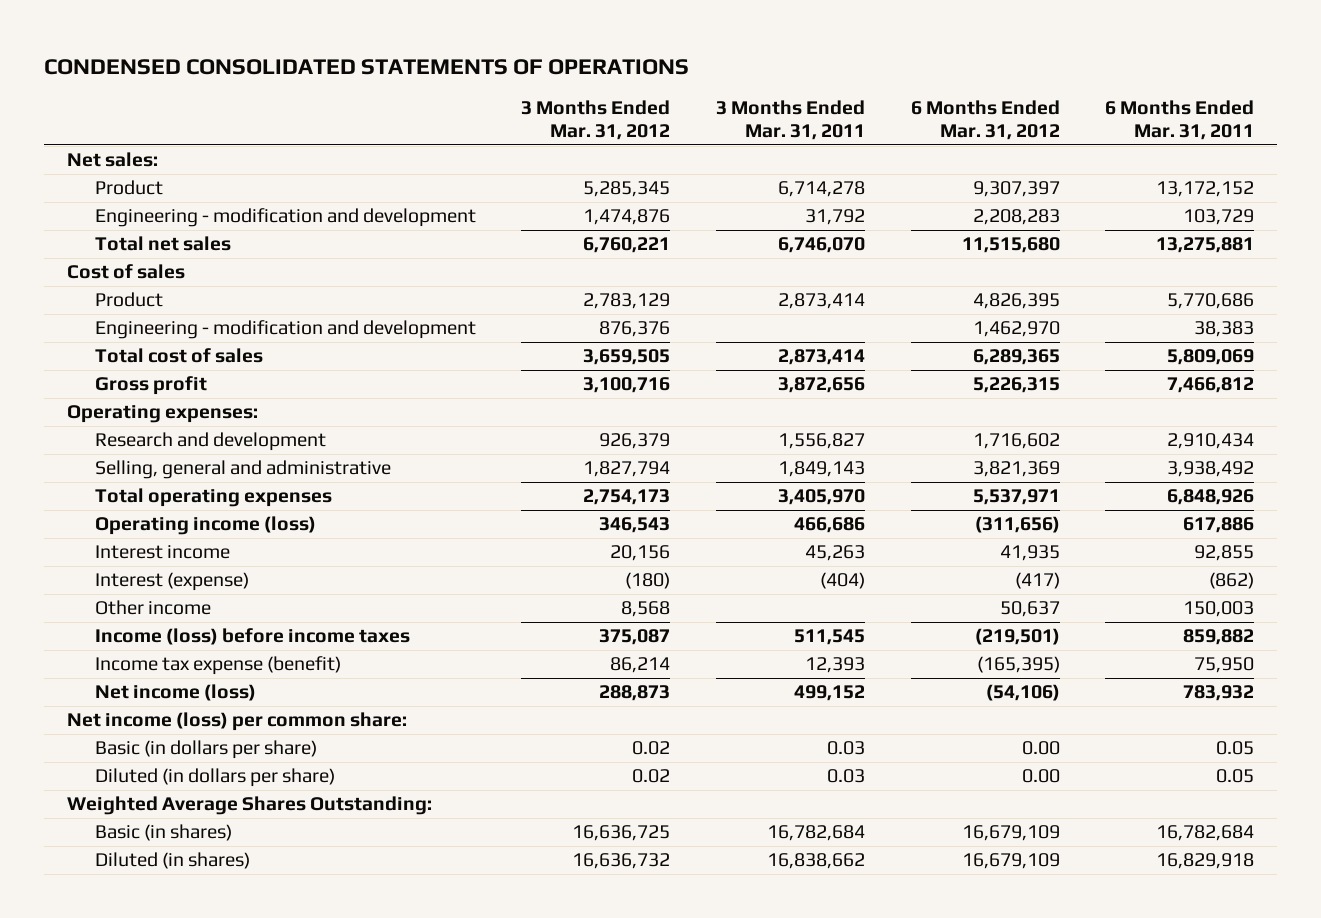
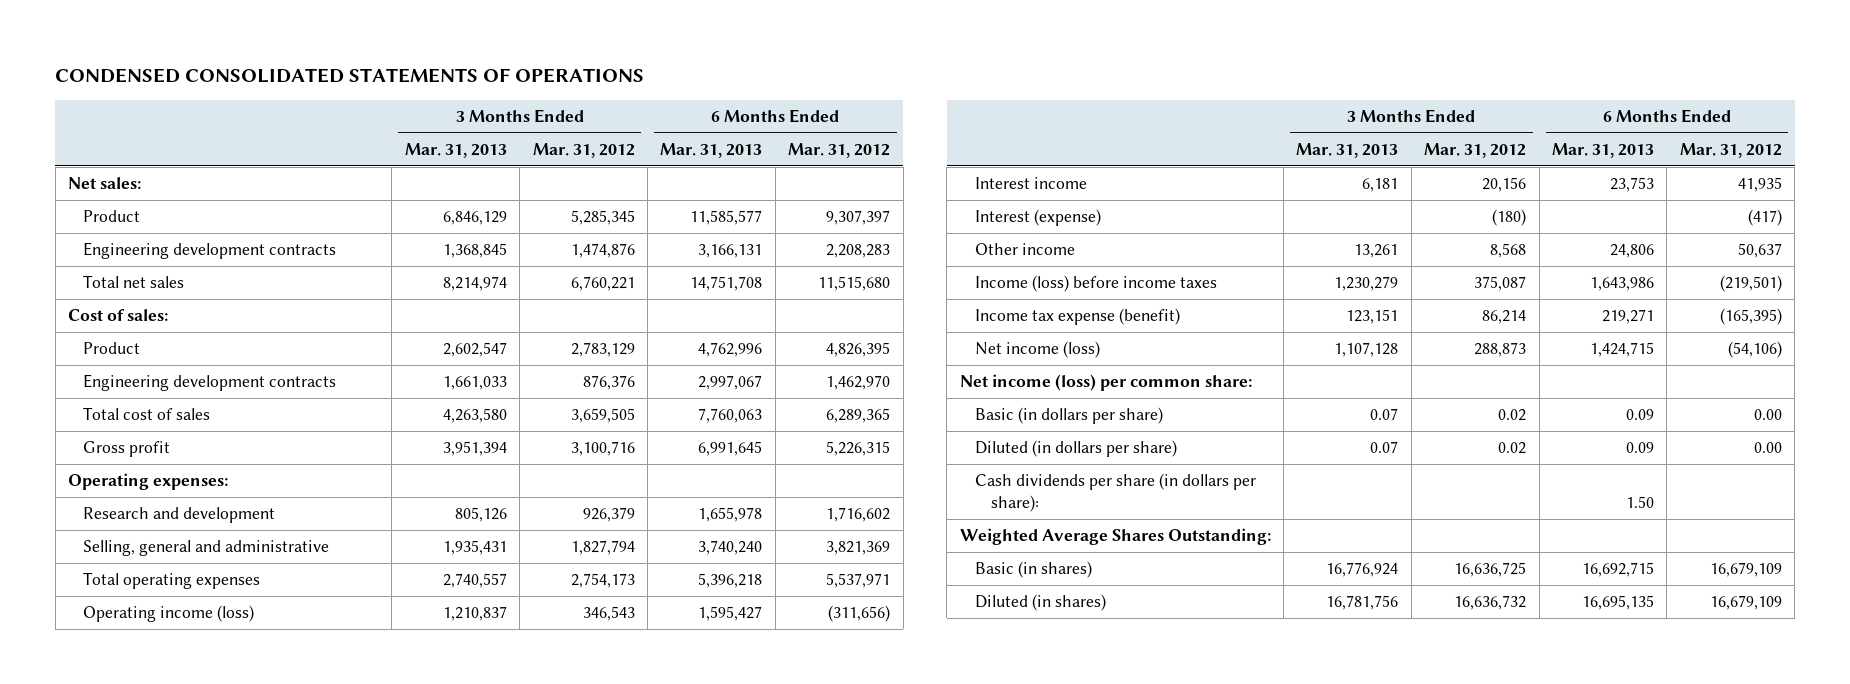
[715,100,865,140] 3 Months Ended Mar. 31, 2011 -> none
[1105,100,1255,140] 6 Months Ended Mar. 31, 2011 -> none
none -> [404,142,507,158] Mar. 31, 2013
none -> [660,142,763,158] Mar. 31, 2013
[94,208,476,228] Engineering - modification and development -> [83,242,337,260] Engineering development contracts
[66,264,185,280] Cost of sales -> [67,309,168,322] Cost of sales:
[94,320,476,340] Engineering - modification and development -> [83,374,337,392] Engineering development contracts
none -> [975,473,1257,512] Cash dividends per share (in dollars per share):

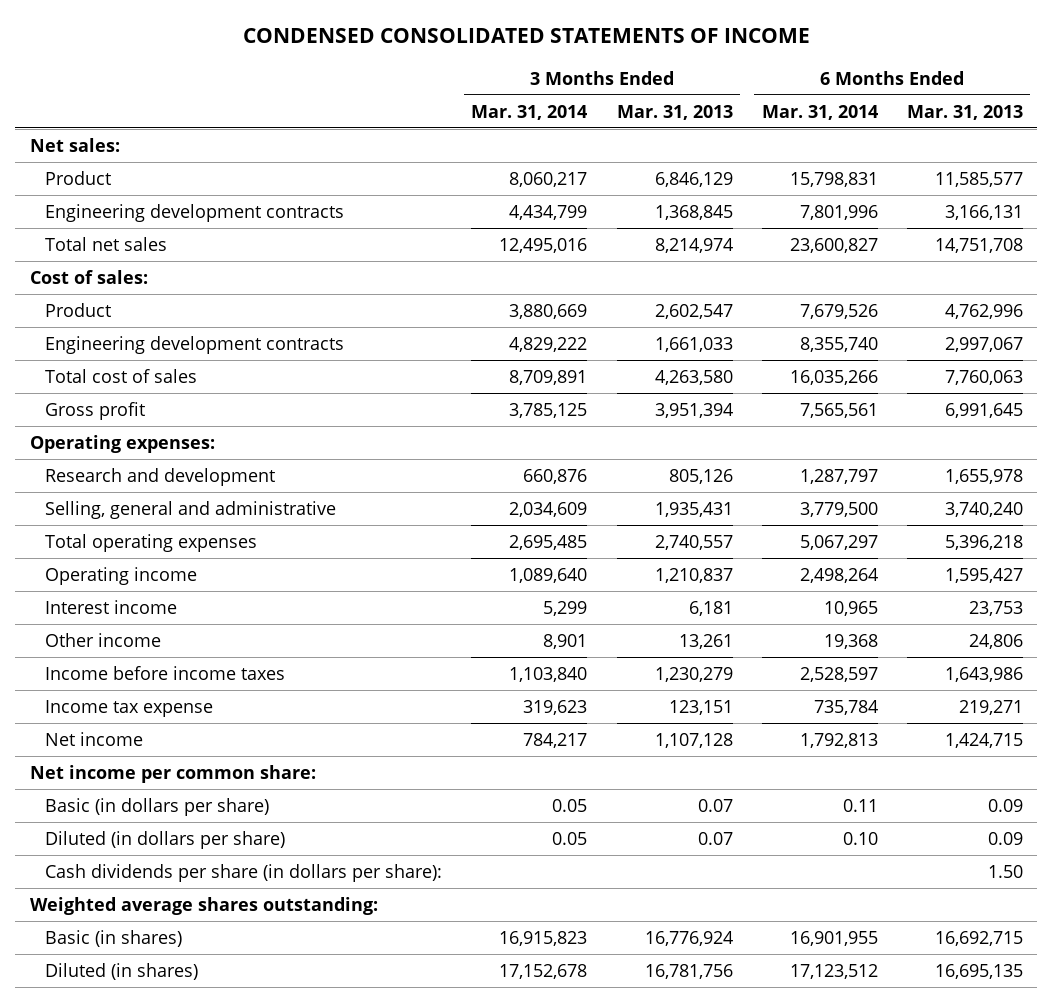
[55,68,645,84] CONDENSED CONSOLIDATED STATEMENTS OF OPERATIONS -> [243,28,811,44] CONDENSED CONSOLIDATED STATEMENTS OF INCOME
[532,142,635,158] Mar. 31, 2012 -> none
[788,142,891,158] Mar. 31, 2012 -> none
none -> [471,104,588,120] Mar. 31, 2014
none -> [761,104,878,120] Mar. 31, 2014
[83,605,255,623] Operating income (loss) -> [45,566,198,585] Operating income
[975,209,1102,227] Interest (expense) -> none
[975,275,1218,293] Income (loss) before income taxes -> [45,665,286,680] Income before income taxes
[975,308,1181,326] Income tax expense (benefit) -> [45,699,214,717] Income tax expense
[975,341,1101,359] Net income (loss) -> [45,731,144,746] Net income
[959,374,1252,392] Net income (loss) per common share: -> [29,764,316,783] Net income per common share:
[959,528,1271,546] Weighted Average Shares Outstanding: -> [29,896,378,915] Weighted average shares outstanding:

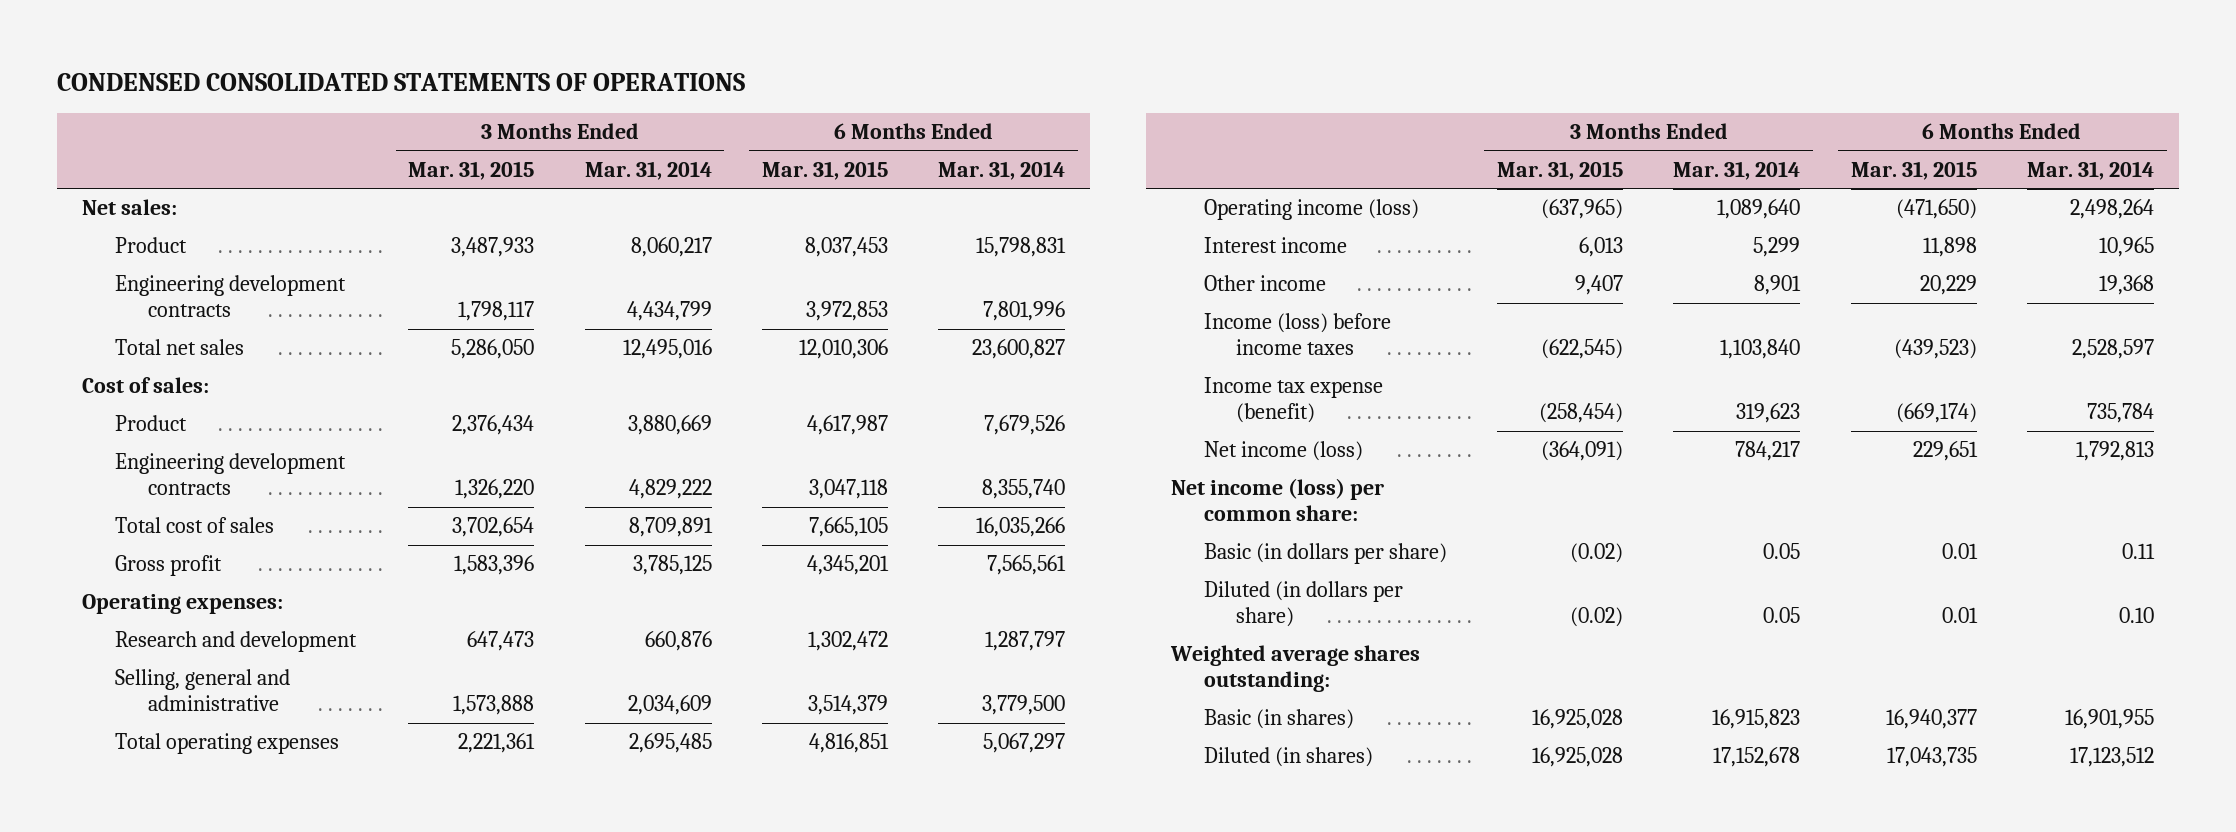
[243,28,811,44] CONDENSED CONSOLIDATED STATEMENTS OF INCOME -> [56,73,745,92] CONDENSED CONSOLIDATED STATEMENTS OF OPERATIONS
[616,104,733,120] Mar. 31, 2013 -> none
[906,104,1023,120] Mar. 31, 2013 -> none
none -> [408,161,535,181] Mar. 31, 2015
none -> [761,161,888,181] Mar. 31, 2015
[45,566,198,585] Operating income -> [1203,199,1419,221] Operating income (loss)
[45,665,286,680] Income before income taxes -> [1203,313,1391,356] Income (loss) before income taxes
[45,699,214,717] Income tax expense -> [1203,377,1383,424] Income tax expense (benefit)
[45,731,144,746] Net income -> [1203,441,1363,462] Net income (loss)
[29,764,316,783] Net income per common share: -> [1170,478,1384,522] Net income (loss) per common share:
[45,863,443,882] Cash dividends per share (in dollars per share): -> none

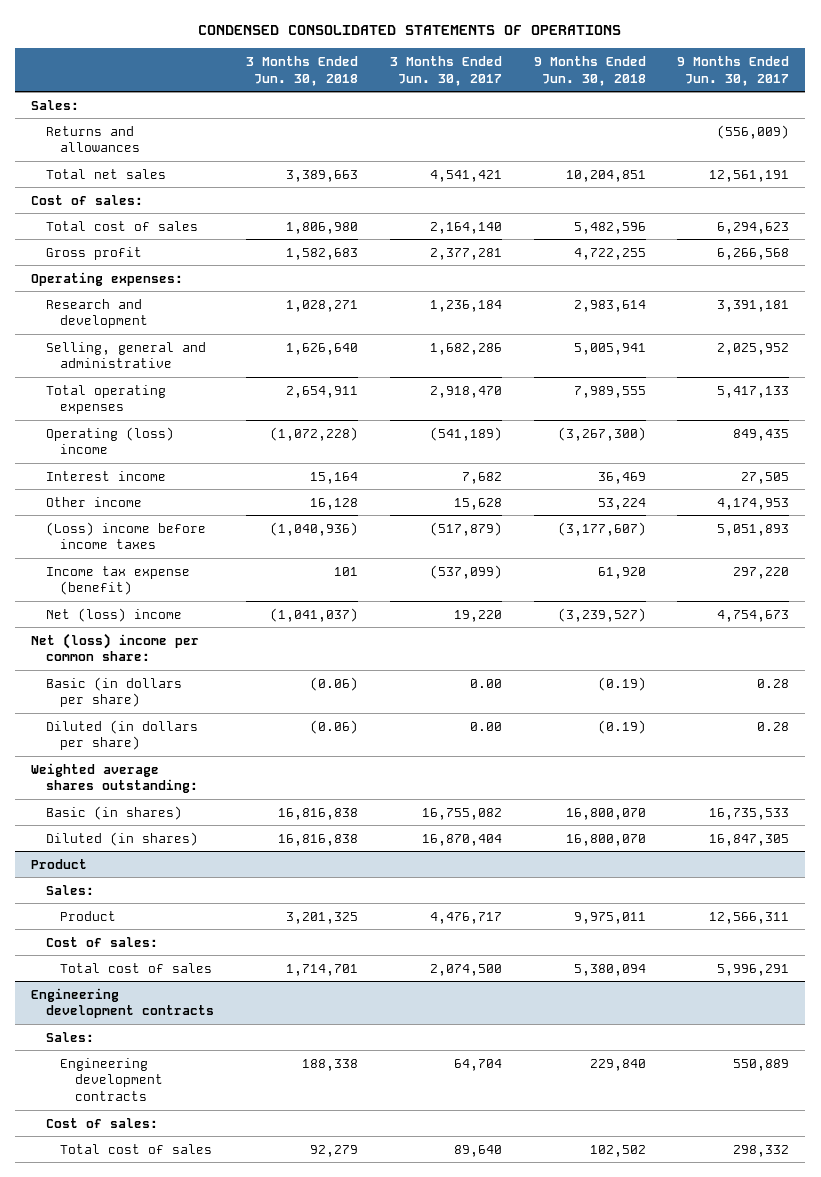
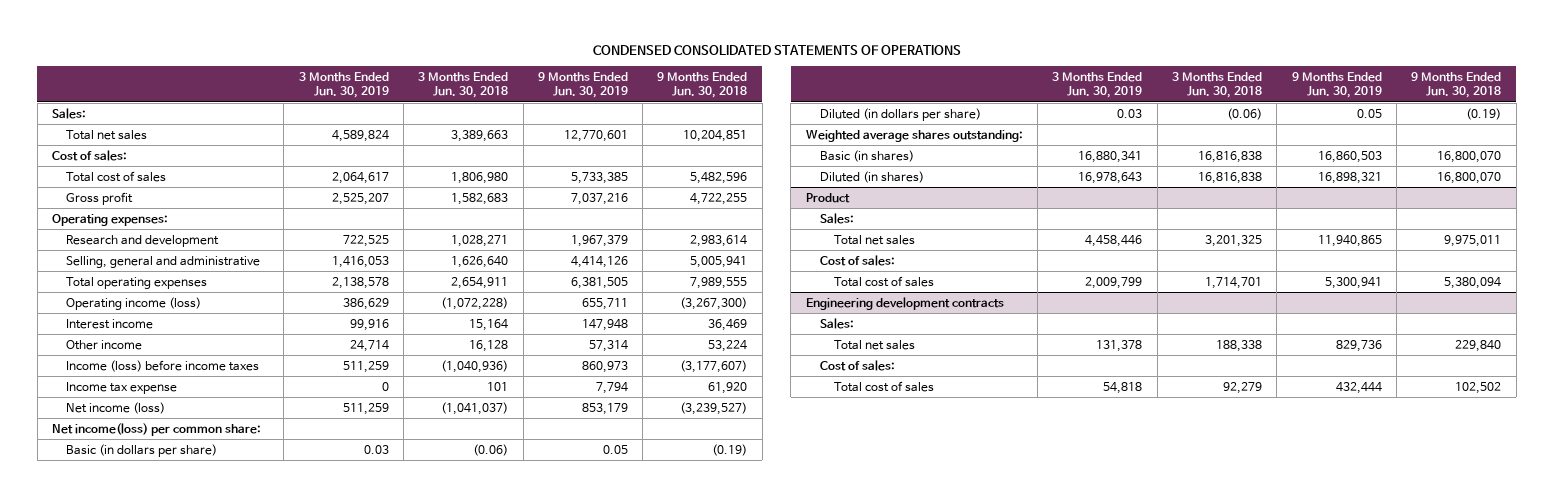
[389,56,502,86] 3 Months Ended Jun. 30, 2017 -> none
[677,56,790,86] 9 Months Ended Jun. 30, 2017 -> none
none -> [298,72,389,99] 3 Months Ended Jun. 30, 2019
none -> [537,72,628,99] 9 Months Ended Jun. 30, 2019
[45,125,141,153] Returns and allowances -> none
[45,426,174,455] Operating (loss) income -> [66,296,202,310] Operating income (loss)
[45,521,206,550] (Loss) income before income taxes -> [66,359,260,372] Income (loss) before income taxes
[45,565,190,596] Income tax expense (benefit) -> [66,381,178,394] Income tax expense
[45,607,182,622] Net (loss) income -> [66,401,166,414] Net income (loss)
[31,632,200,662] Net (loss) income per common share: -> [51,422,261,436] Net income(loss) per common share:
[60,910,117,921] Product -> [833,234,915,245] Total net sales
[60,1057,163,1101] Engineering development contracts -> [833,339,915,350] Total net sales

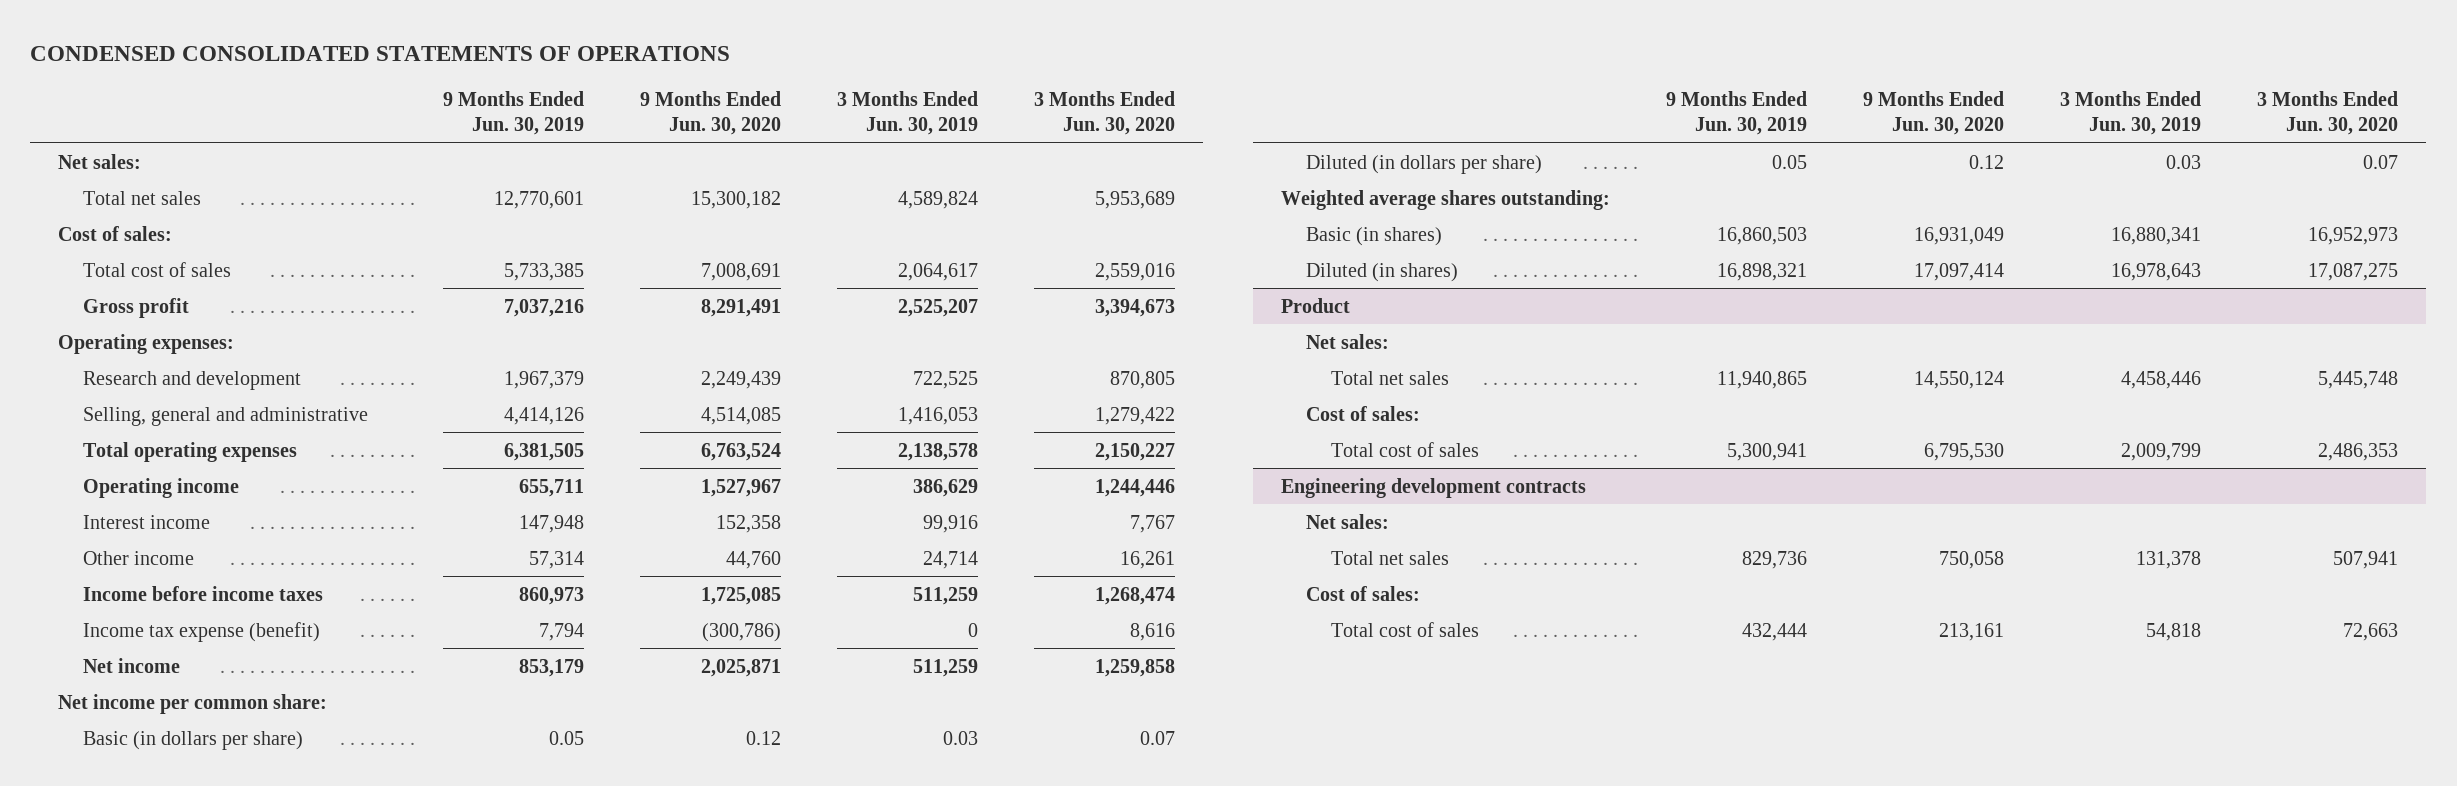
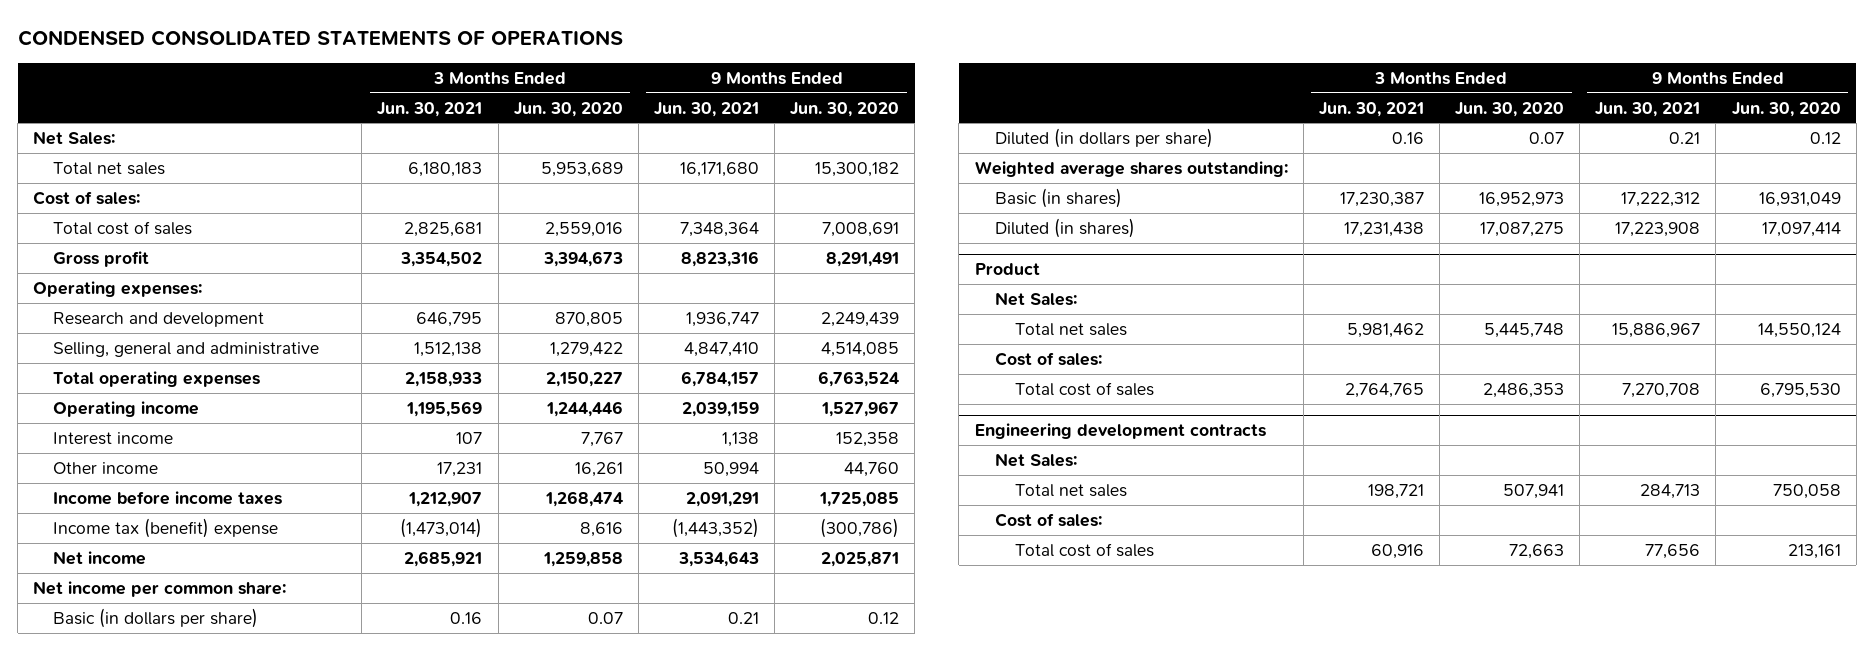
[443,90,585,136] 9 Months Ended Jun. 30, 2019 -> none
[837,90,979,136] 3 Months Ended Jun. 30, 2019 -> none
none -> [377,101,483,117] Jun. 30, 2021
none -> [653,101,759,117] Jun. 30, 2021
[58,153,142,169] Net sales: -> [33,130,116,145] Net Sales:
[82,621,320,642] Income tax expense (benefit) -> [53,517,279,538] Income tax (benefit) expense
[1306,333,1390,349] Net sales: -> [994,291,1077,306] Net Sales:
[1306,513,1390,529] Net sales: -> [994,452,1077,467] Net Sales:

